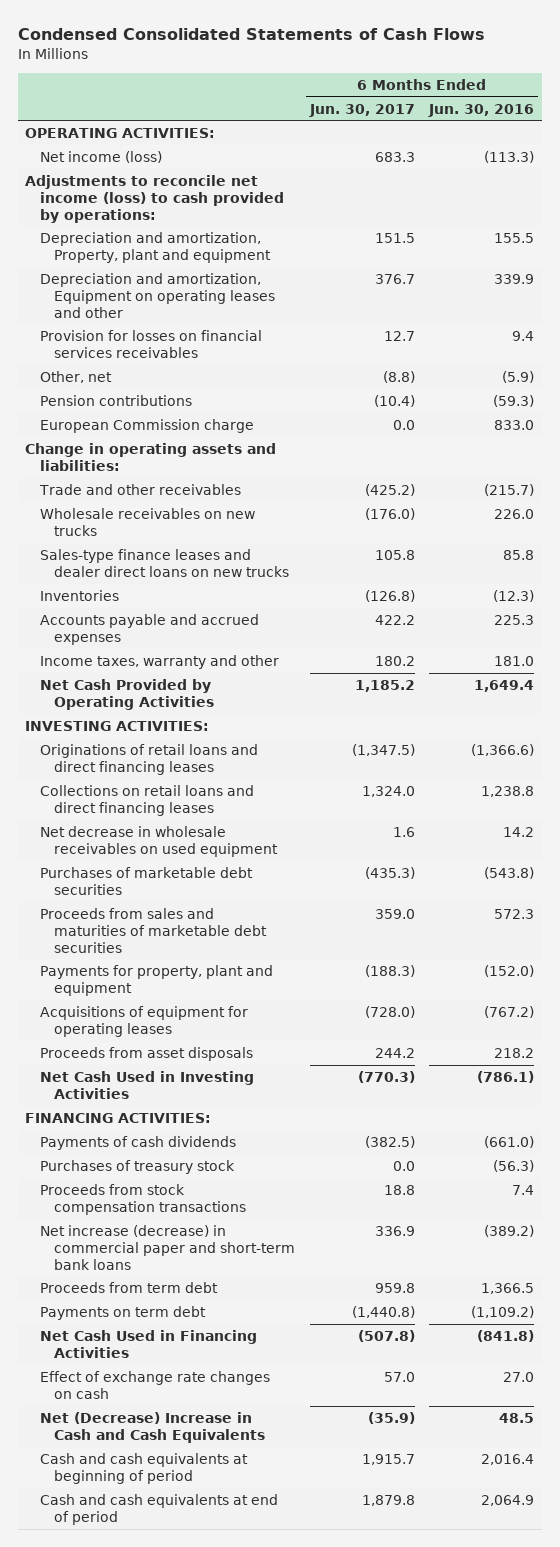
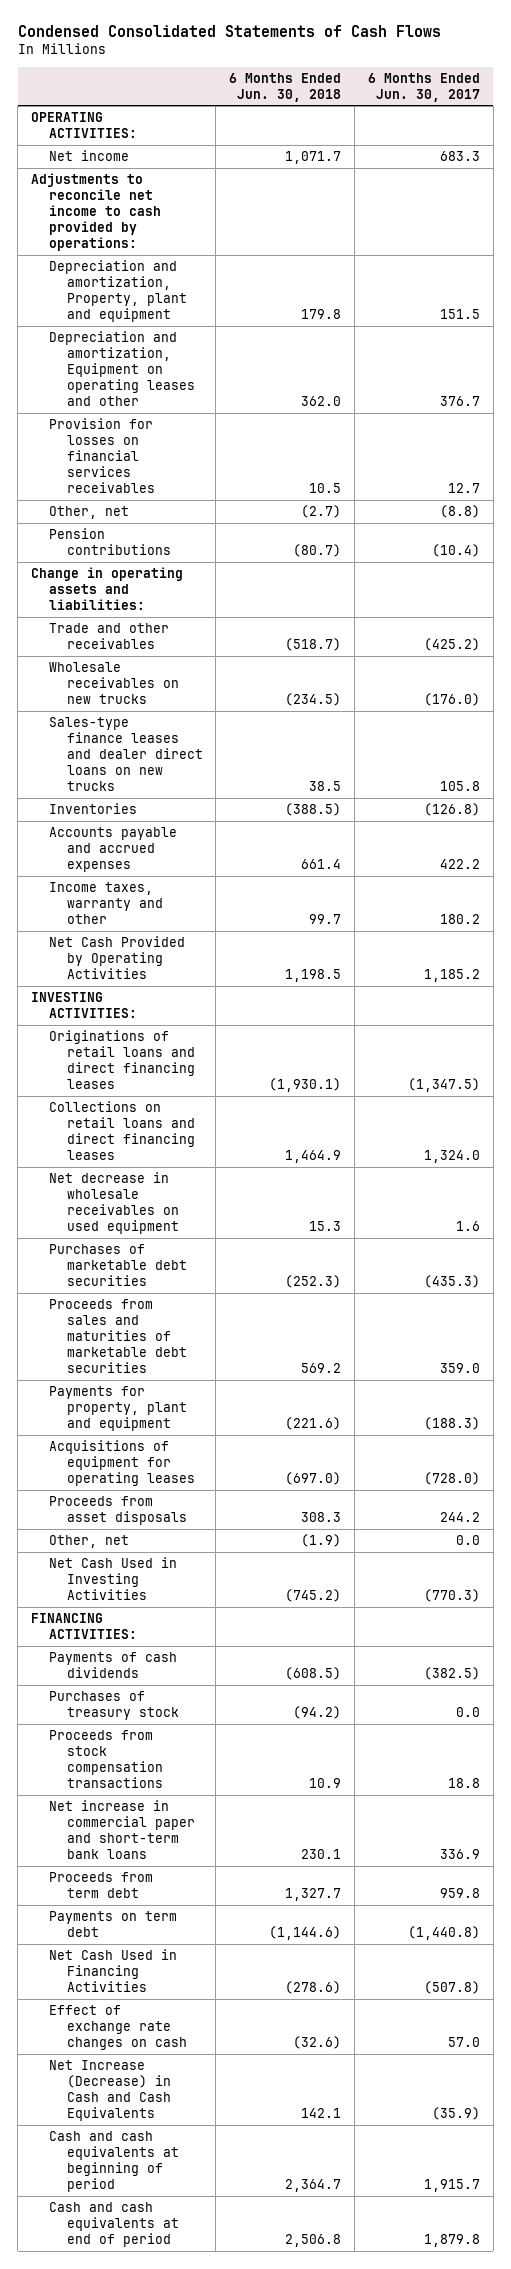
[428,103,535,117] Jun. 30, 2016 -> none
none -> [229,72,342,102] 6 Months Ended Jun. 30, 2018
[39,151,162,164] Net income (loss) -> [48,149,129,161] Net income
[25,175,284,223] Adjustments to reconcile net income (loss) to cash provided by operations: -> [30,172,161,252] Adjustments to reconcile net income to cash provided by operations:
[39,419,254,434] European Commission charge -> none
none -> [48,1534,129,1548] Other, net
[39,1225,296,1270] Net increase (decrease) in commercial paper and short-term bank loans -> [48,1799,195,1860] Net increase in commercial paper and short-term bank loans
[39,1412,266,1443] Net (Decrease) Increase in Cash and Cash Equivalents -> [48,2059,171,2122] Net Increase (Decrease) in Cash and Cash Equivalents

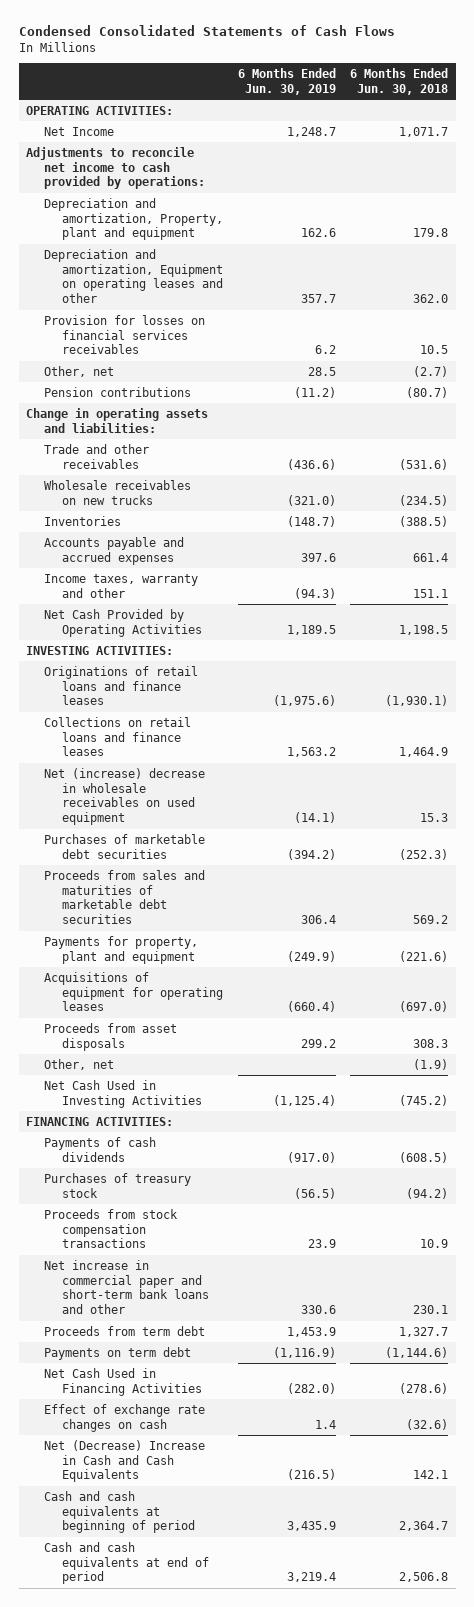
[367,72,480,102] 6 Months Ended Jun. 30, 2017 -> none
none -> [237,67,336,95] 6 Months Ended Jun. 30, 2019
[48,149,129,161] Net income -> [44,126,115,136] Net Income
[285,637,342,651] (518.7) -> [399,458,449,470] (531.6)
[48,716,203,792] Sales-type finance leases and dealer direct loans on new trucks -> none
[309,913,342,924] 99.7 -> [413,588,449,598] 151.1
[48,1029,195,1090] Originations of retail loans and direct financing leases -> [44,665,199,706] Originations of retail loans and finance leases
[48,1100,195,1161] Collections on retail loans and direct financing leases -> [44,716,192,757] Collections on retail loans and finance leases
[48,1171,179,1235] Net decrease in wholesale receivables on used equipment -> [44,767,206,826] Net (increase) decrease in wholesale receivables on used equipment
[48,1799,195,1860] Net increase in commercial paper and short-term bank loans -> [44,1259,210,1315] Net increase in commercial paper and short-term bank loans and other
[48,2059,171,2122] Net Increase (Decrease) in Cash and Cash Equivalents -> [44,1439,206,1483] Net (Decrease) Increase in Cash and Cash Equivalents

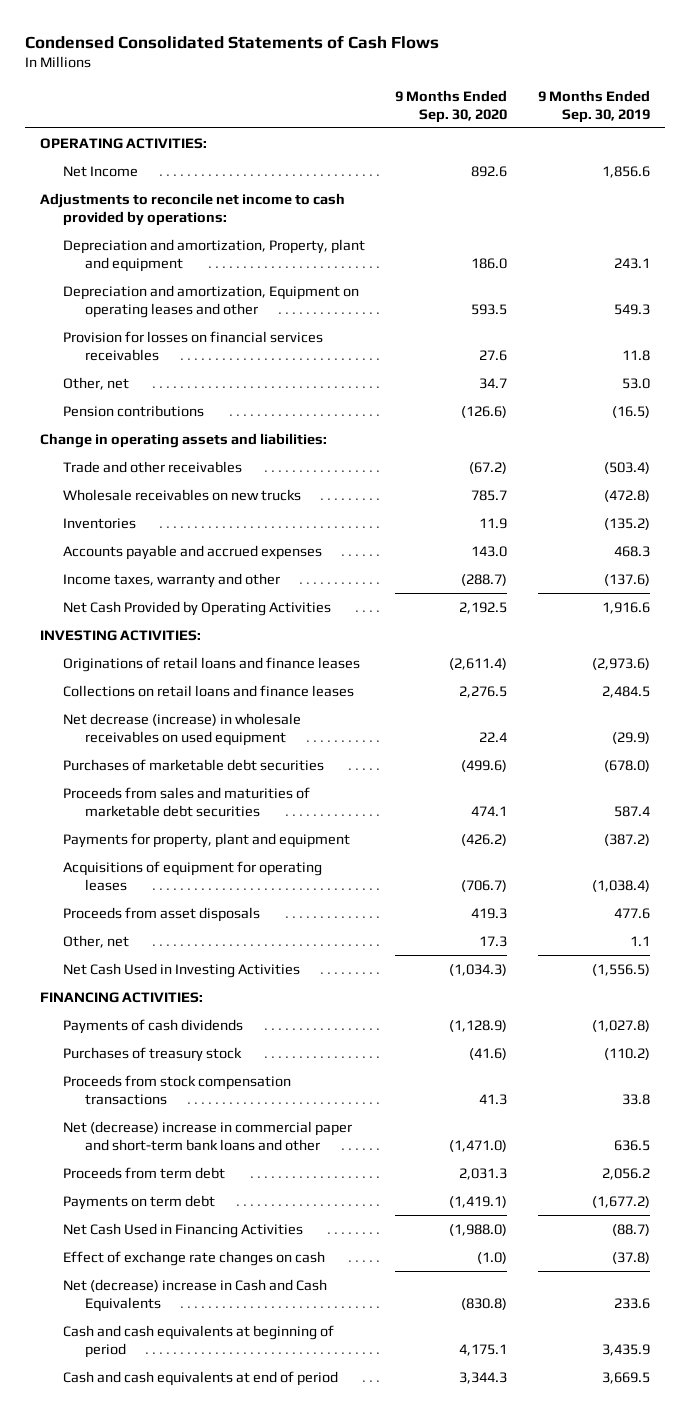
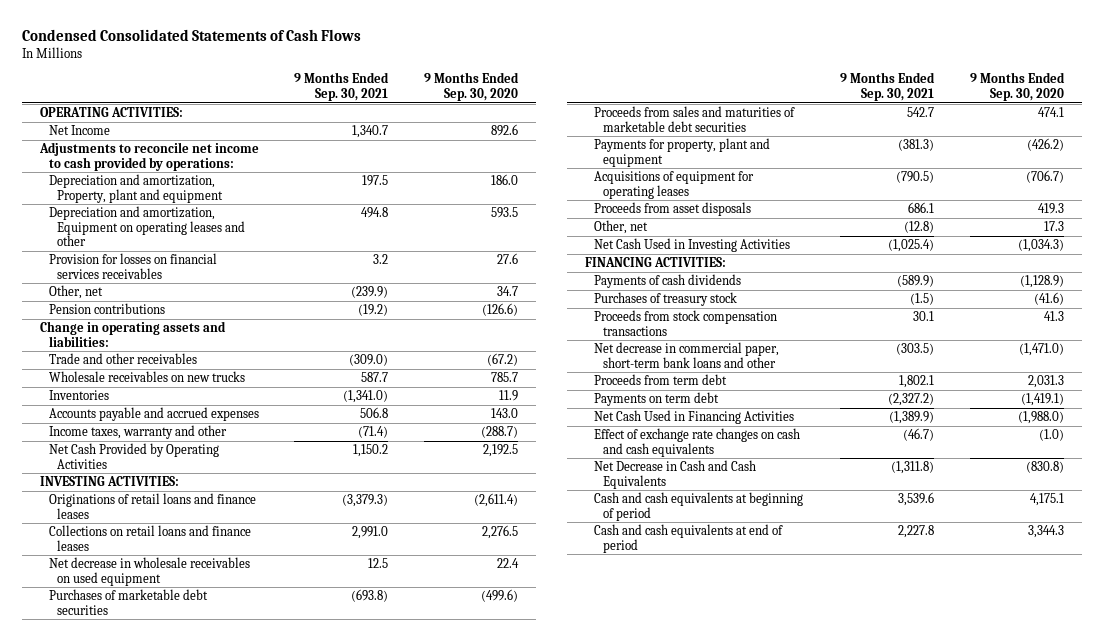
[537,89,650,123] 9 Months Ended Sep. 30, 2019 -> none
none -> [294,72,390,101] 9 Months Ended Sep. 30, 2021
[62,712,301,746] Net decrease (increase) in wholesale receivables on used equipment -> [48,557,250,586] Net decrease in wholesale receivables on used equipment
[62,1120,352,1151] Net (decrease) increase in commercial paper and short-term bank loans and other -> [594,342,780,368] Net decrease in commercial paper, short-term bank loans and other
[62,1250,325,1266] Effect of exchange rate changes on cash -> [594,428,801,457] Effect of exchange rate changes on cash and cash equivalents
[62,1278,327,1312] Net (decrease) increase in Cash and Cash Equivalents -> [594,460,757,489] Net Decrease in Cash and Cash Equivalents

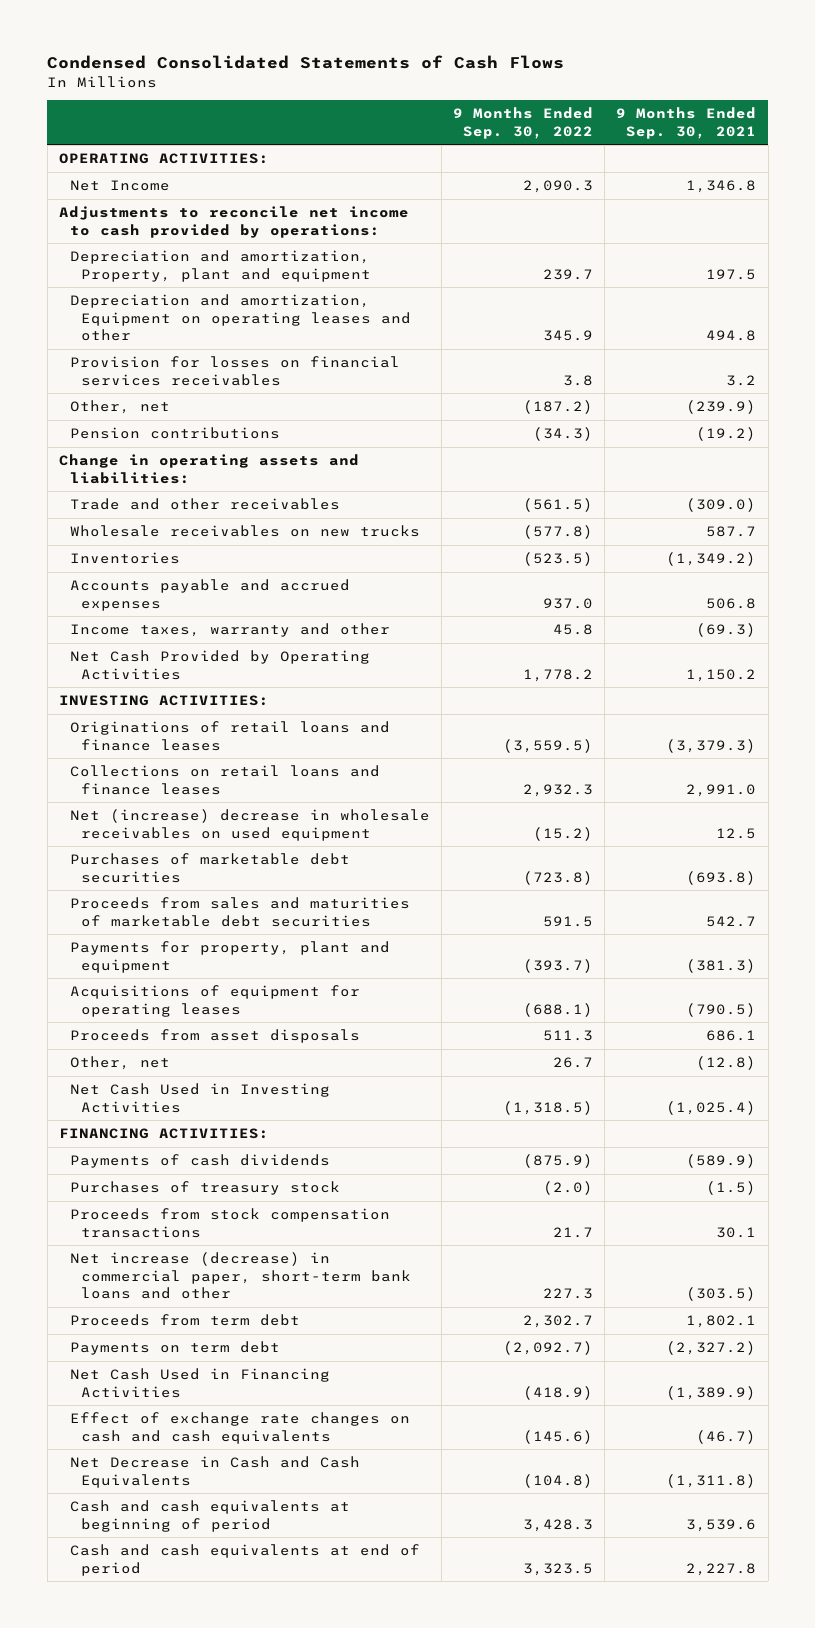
[424,72,520,101] 9 Months Ended Sep. 30, 2020 -> none
none -> [453,107,594,139] 9 Months Ended Sep. 30, 2022
[352,125,389,139] 1,340.7 -> [686,180,757,194] 1,346.8
[343,390,389,404] (1,341.0) -> [666,552,757,567] (1,349.2)
[358,426,389,439] (71.4) -> [696,623,757,638] (69.3)
[48,557,250,586] Net decrease in wholesale receivables on used equipment -> [70,809,431,841] Net (increase) decrease in wholesale receivables on used equipment
[594,342,780,368] Net decrease in commercial paper, short-term bank loans and other -> [70,1252,412,1300] Net increase (decrease) in commercial paper, short-term bank loans and other

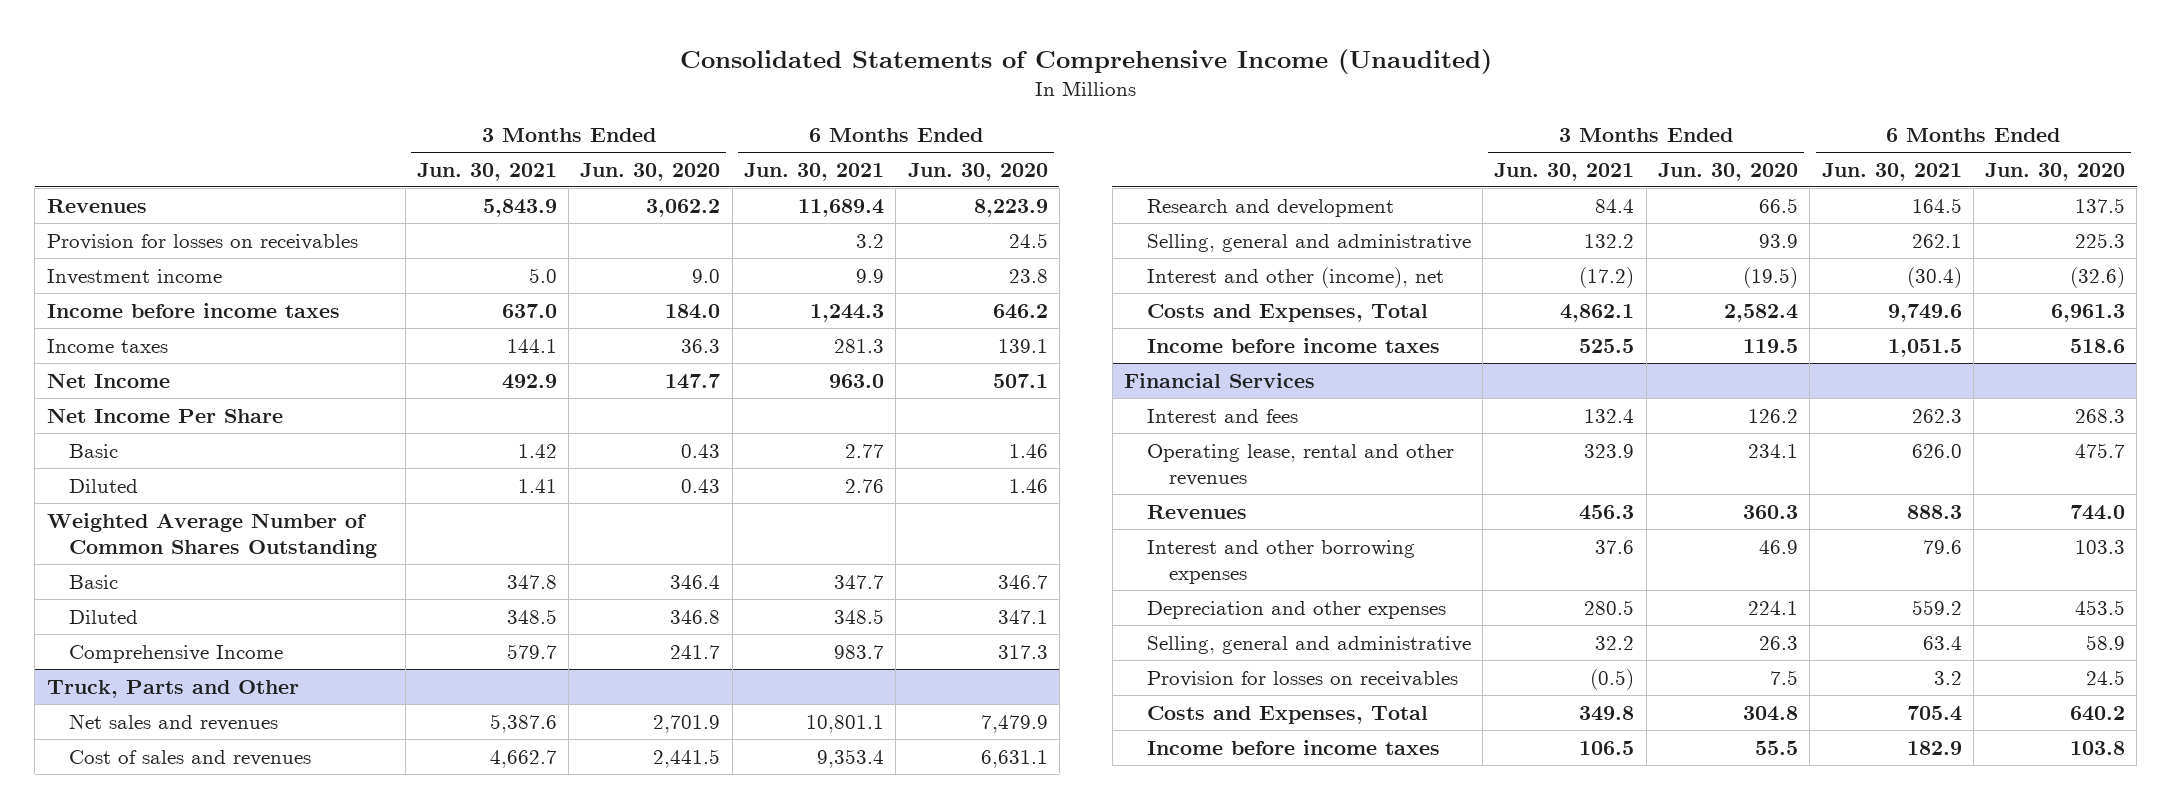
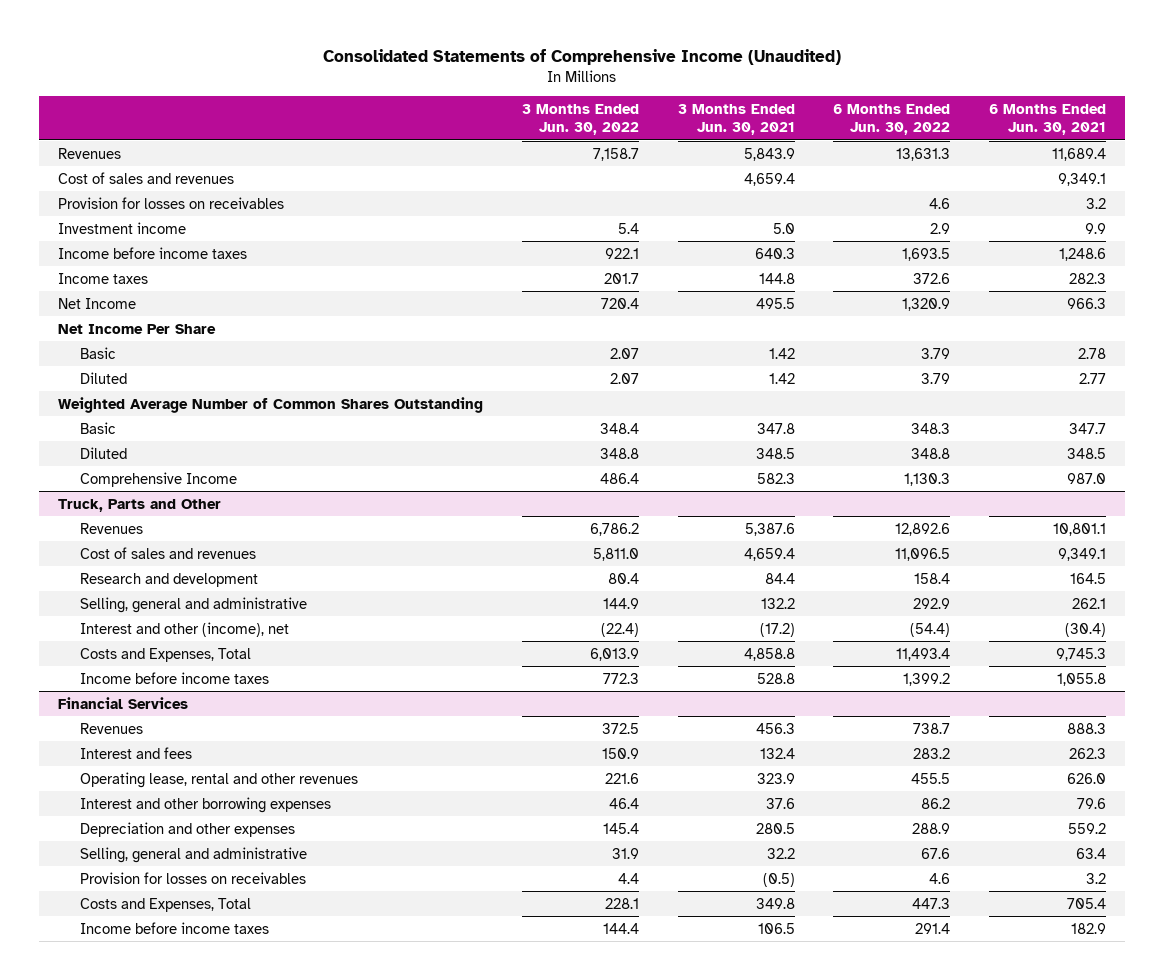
[580,162,721,181] Jun. 30, 2020 -> none
[907,162,1048,181] Jun. 30, 2020 -> none
none -> [521,104,639,135] 3 Months Ended Jun. 30, 2022
none -> [833,104,951,135] 6 Months Ended Jun. 30, 2022
none -> [58,171,235,184] Cost of sales and revenues
[501,303,557,318] 637.0 -> [754,247,795,259] 640.3
[810,303,885,322] 1,244.3 -> [1058,247,1106,261] 1,248.6
[506,338,557,353] 144.1 -> [758,272,795,284] 144.8
[834,338,885,353] 281.3 -> [1068,272,1106,284] 282.3
[501,373,557,389] 492.9 -> [755,297,795,309] 495.5
[829,373,885,388] 963.0 -> [1066,297,1106,309] 966.3
[845,443,885,458] 2.77 -> [1077,347,1106,359] 2.78
[517,478,557,493] 1.41 -> [768,372,795,384] 1.42
[845,478,885,493] 2.76 -> [1078,372,1106,384] 2.77
[506,643,557,659] 579.7 -> [756,472,795,484] 582.3
[834,644,885,659] 983.7 -> [1066,472,1106,484] 987.0
[69,713,279,731] Net sales and revenues -> [79,522,143,534] Revenues
[489,749,557,768] 4,662.7 -> [743,547,795,561] 4,659.4
[817,748,885,768] 9,353.4 -> [1057,547,1106,561] 9,349.1
[1560,303,1635,322] 4,862.1 -> [743,647,795,661] 4,858.8
[1887,303,1962,322] 9,749.6 -> [1055,647,1106,661] 9,745.3
[1579,338,1635,353] 525.5 -> [756,672,795,684] 528.8
[1887,338,1962,357] 1,051.5 -> [1056,672,1106,686] 1,055.8
[1146,504,1247,519] Revenues -> [79,722,143,734] Revenues

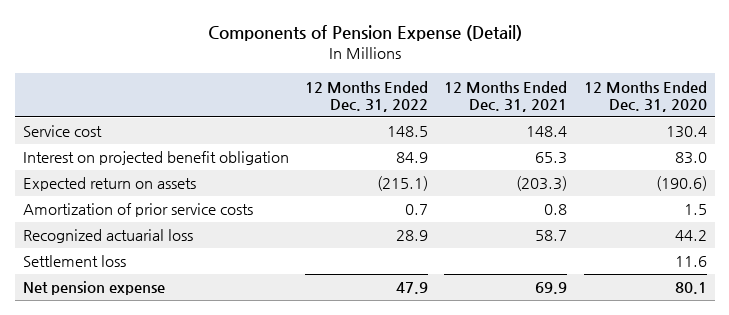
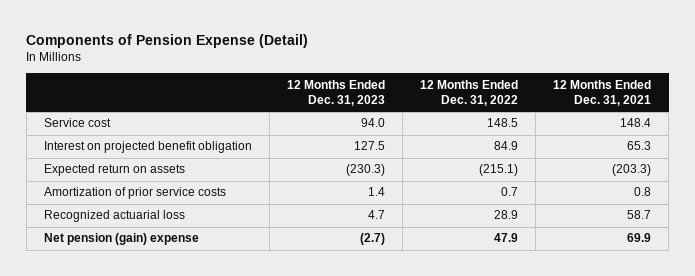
[583,80,707,112] 12 Months Ended Dec. 31, 2020 -> none
none -> [286,79,385,107] 12 Months Ended Dec. 31, 2023
[22,255,126,268] Settlement loss -> none
[22,281,165,296] Net pension expense -> [43,233,199,246] Net pension (gain) expense

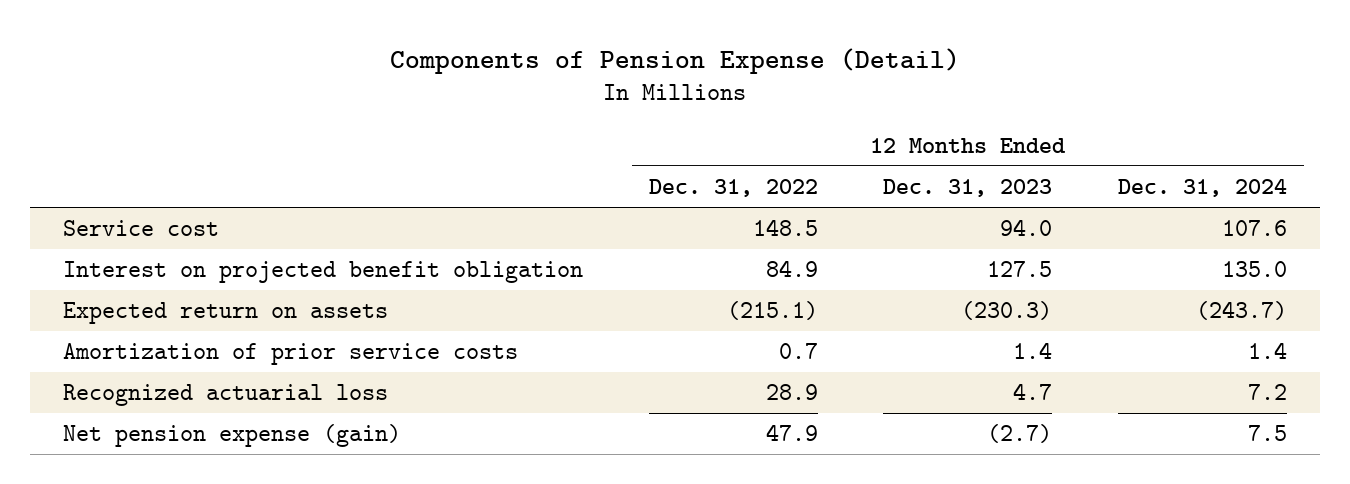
[553,79,652,107] 12 Months Ended Dec. 31, 2021 -> none
none -> [1118,179,1288,198] Dec. 31, 2024
[43,233,199,246] Net pension (gain) expense -> [62,424,401,448] Net pension expense (gain)

